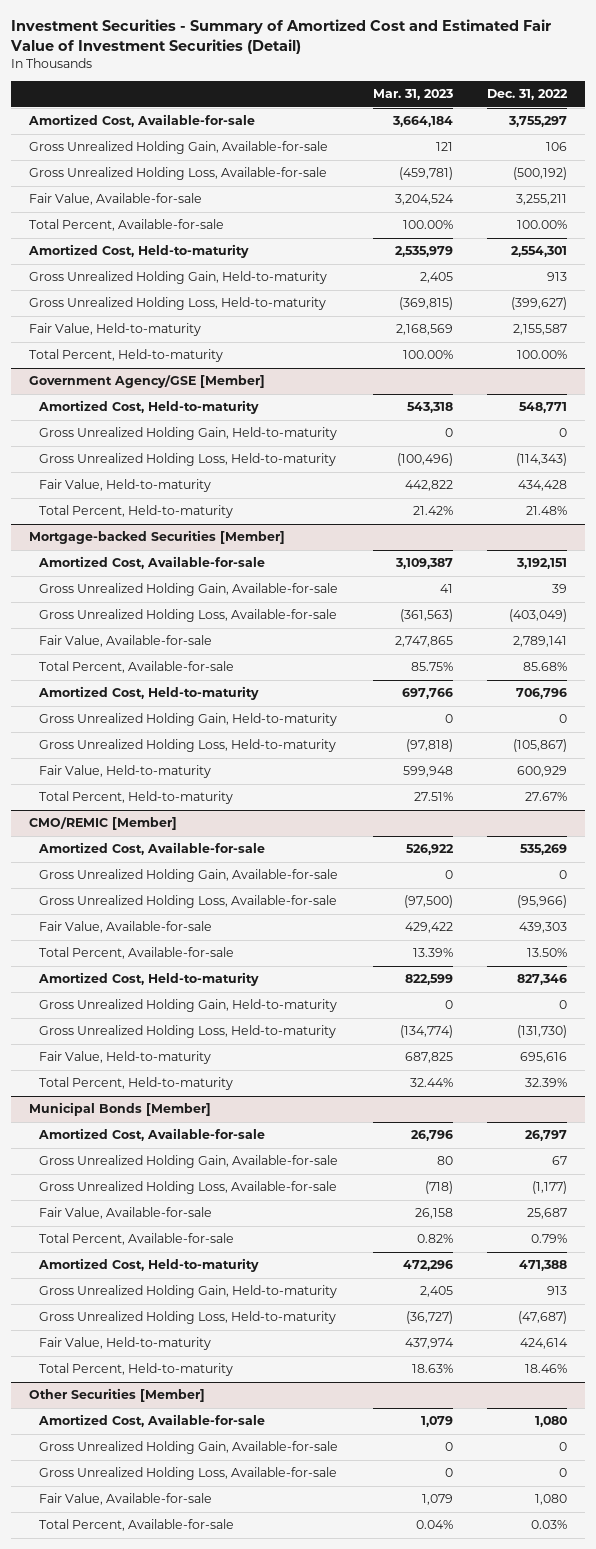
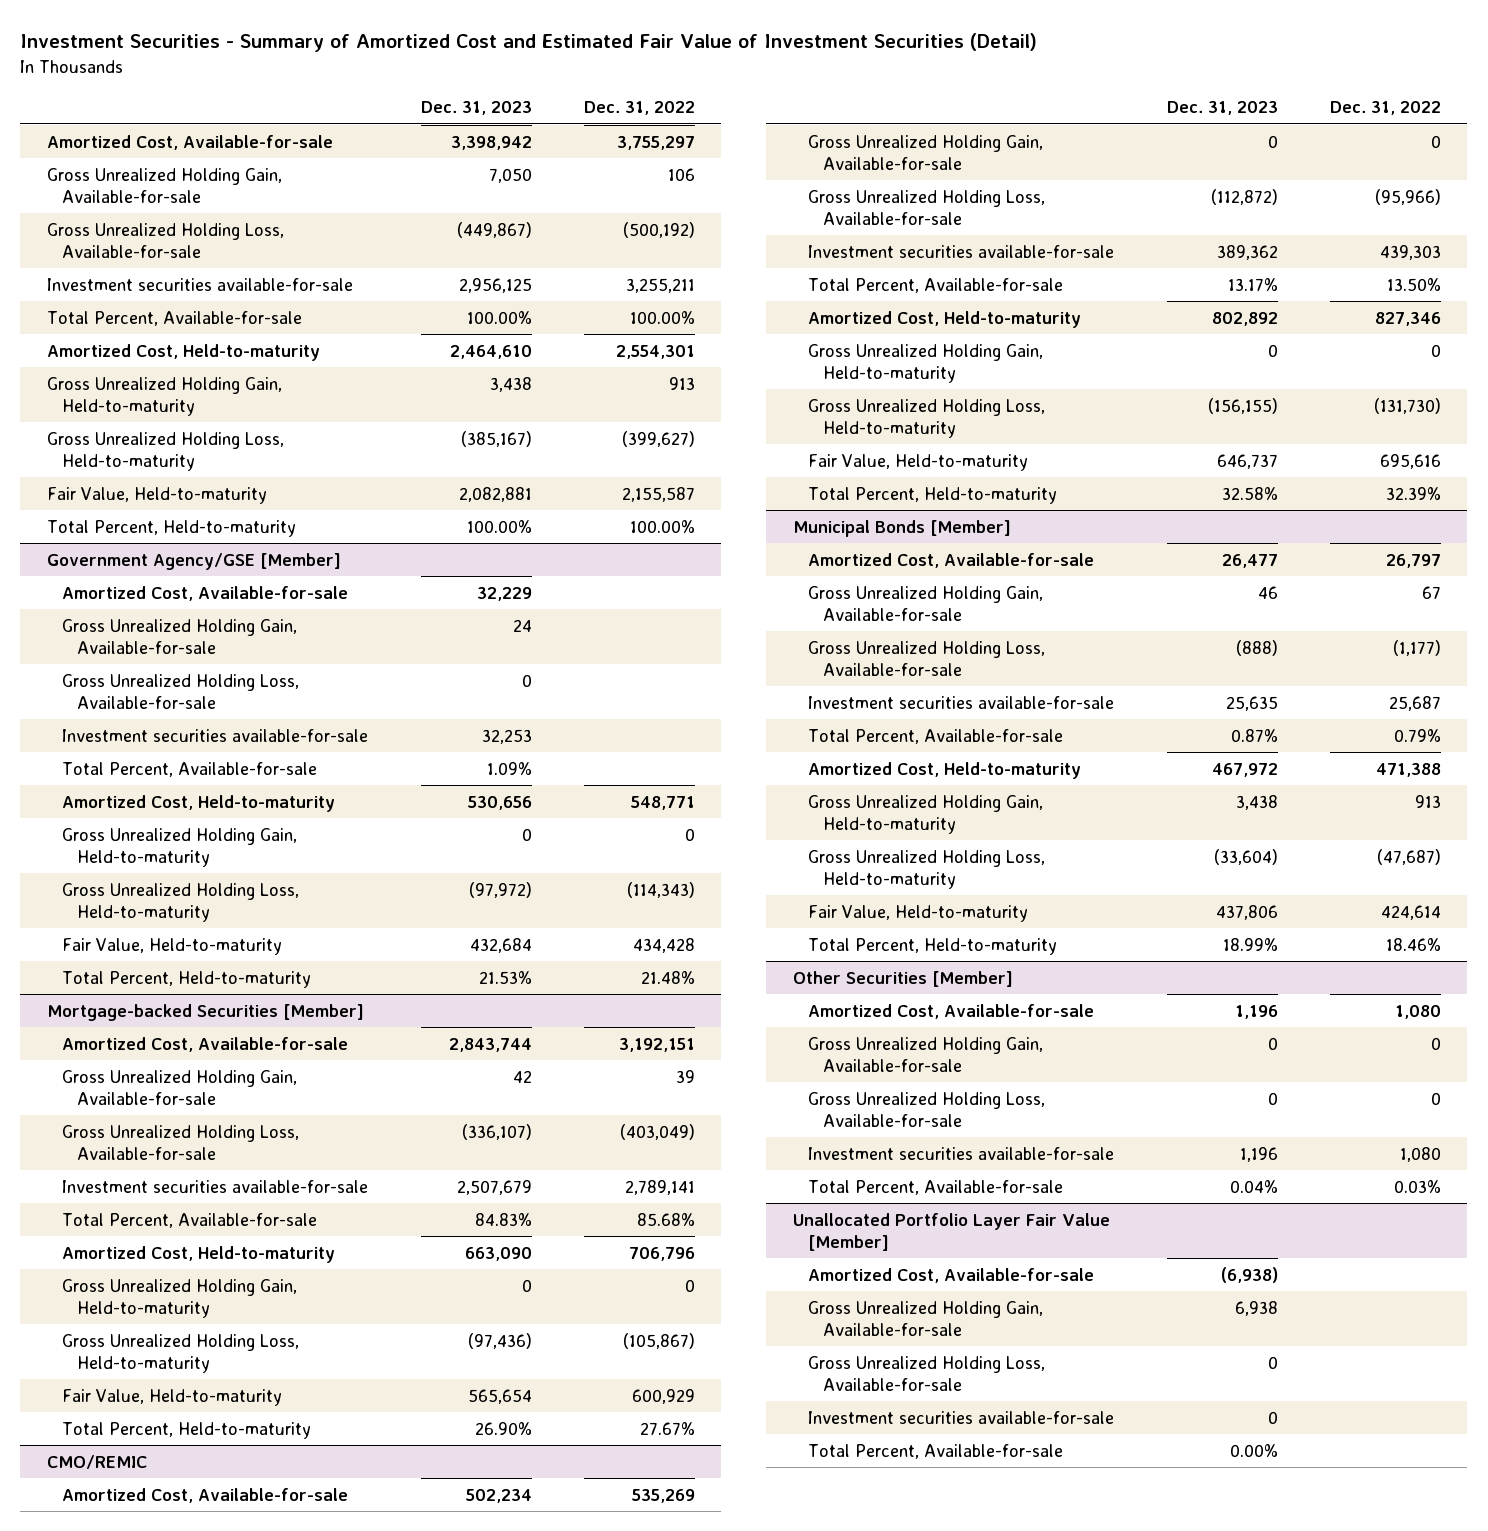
[372,88,453,100] Mar. 31, 2023 -> none
none -> [420,101,532,116] Dec. 31, 2023
[28,193,202,206] Fair Value, Available-for-sale -> [46,277,353,291] Investment securities available-for-sale
none -> [62,585,349,601] Amortized Cost, Available-for-sale
none -> [62,618,298,654] Gross Unrealized Holding Gain, Available-for-sale
none -> [62,673,300,709] Gross Unrealized Holding Loss, Available-for-sale
none -> [62,728,369,742] Investment securities available-for-sale
none -> [62,761,318,777] Total Percent, Available-for-sale
[38,635,212,648] Fair Value, Available-for-sale -> [62,1179,369,1193] Investment securities available-for-sale
[28,817,177,831] CMO/REMIC [Member] -> [46,1454,147,1469] CMO/REMIC
[38,921,212,934] Fair Value, Available-for-sale -> [808,244,1115,258] Investment securities available-for-sale
[38,1207,212,1220] Fair Value, Available-for-sale -> [808,695,1115,709] Investment securities available-for-sale
[38,1493,212,1506] Fair Value, Available-for-sale -> [808,1146,1115,1160] Investment securities available-for-sale
none -> [792,1212,1110,1251] Unallocated Portfolio Layer Fair Value [Member]
none -> [808,1267,1095,1283] Amortized Cost, Available-for-sale
none -> [808,1300,1044,1336] Gross Unrealized Holding Gain, Available-for-sale
none -> [808,1355,1046,1391] Gross Unrealized Holding Loss, Available-for-sale
none -> [808,1410,1115,1424] Investment securities available-for-sale
none -> [808,1443,1064,1459] Total Percent, Available-for-sale

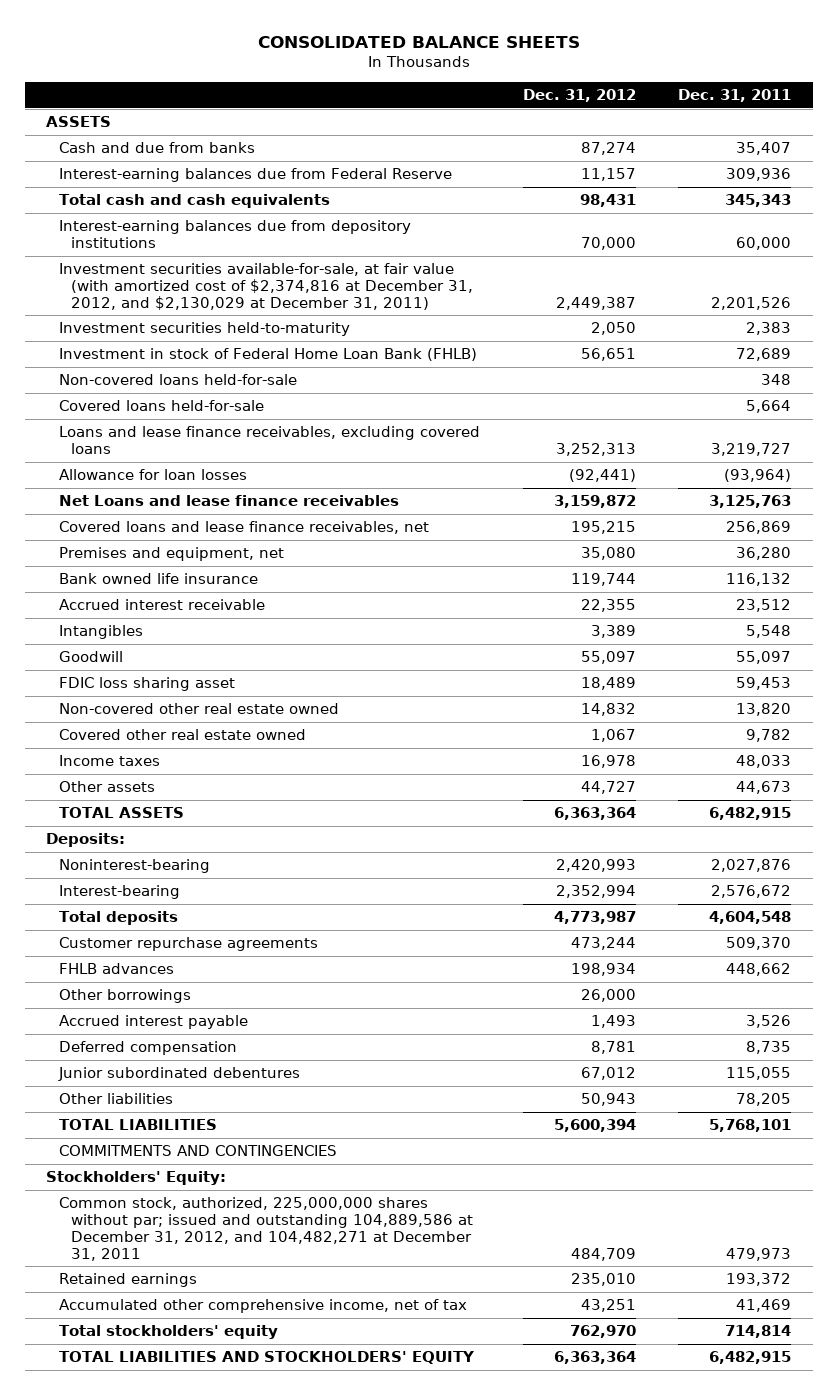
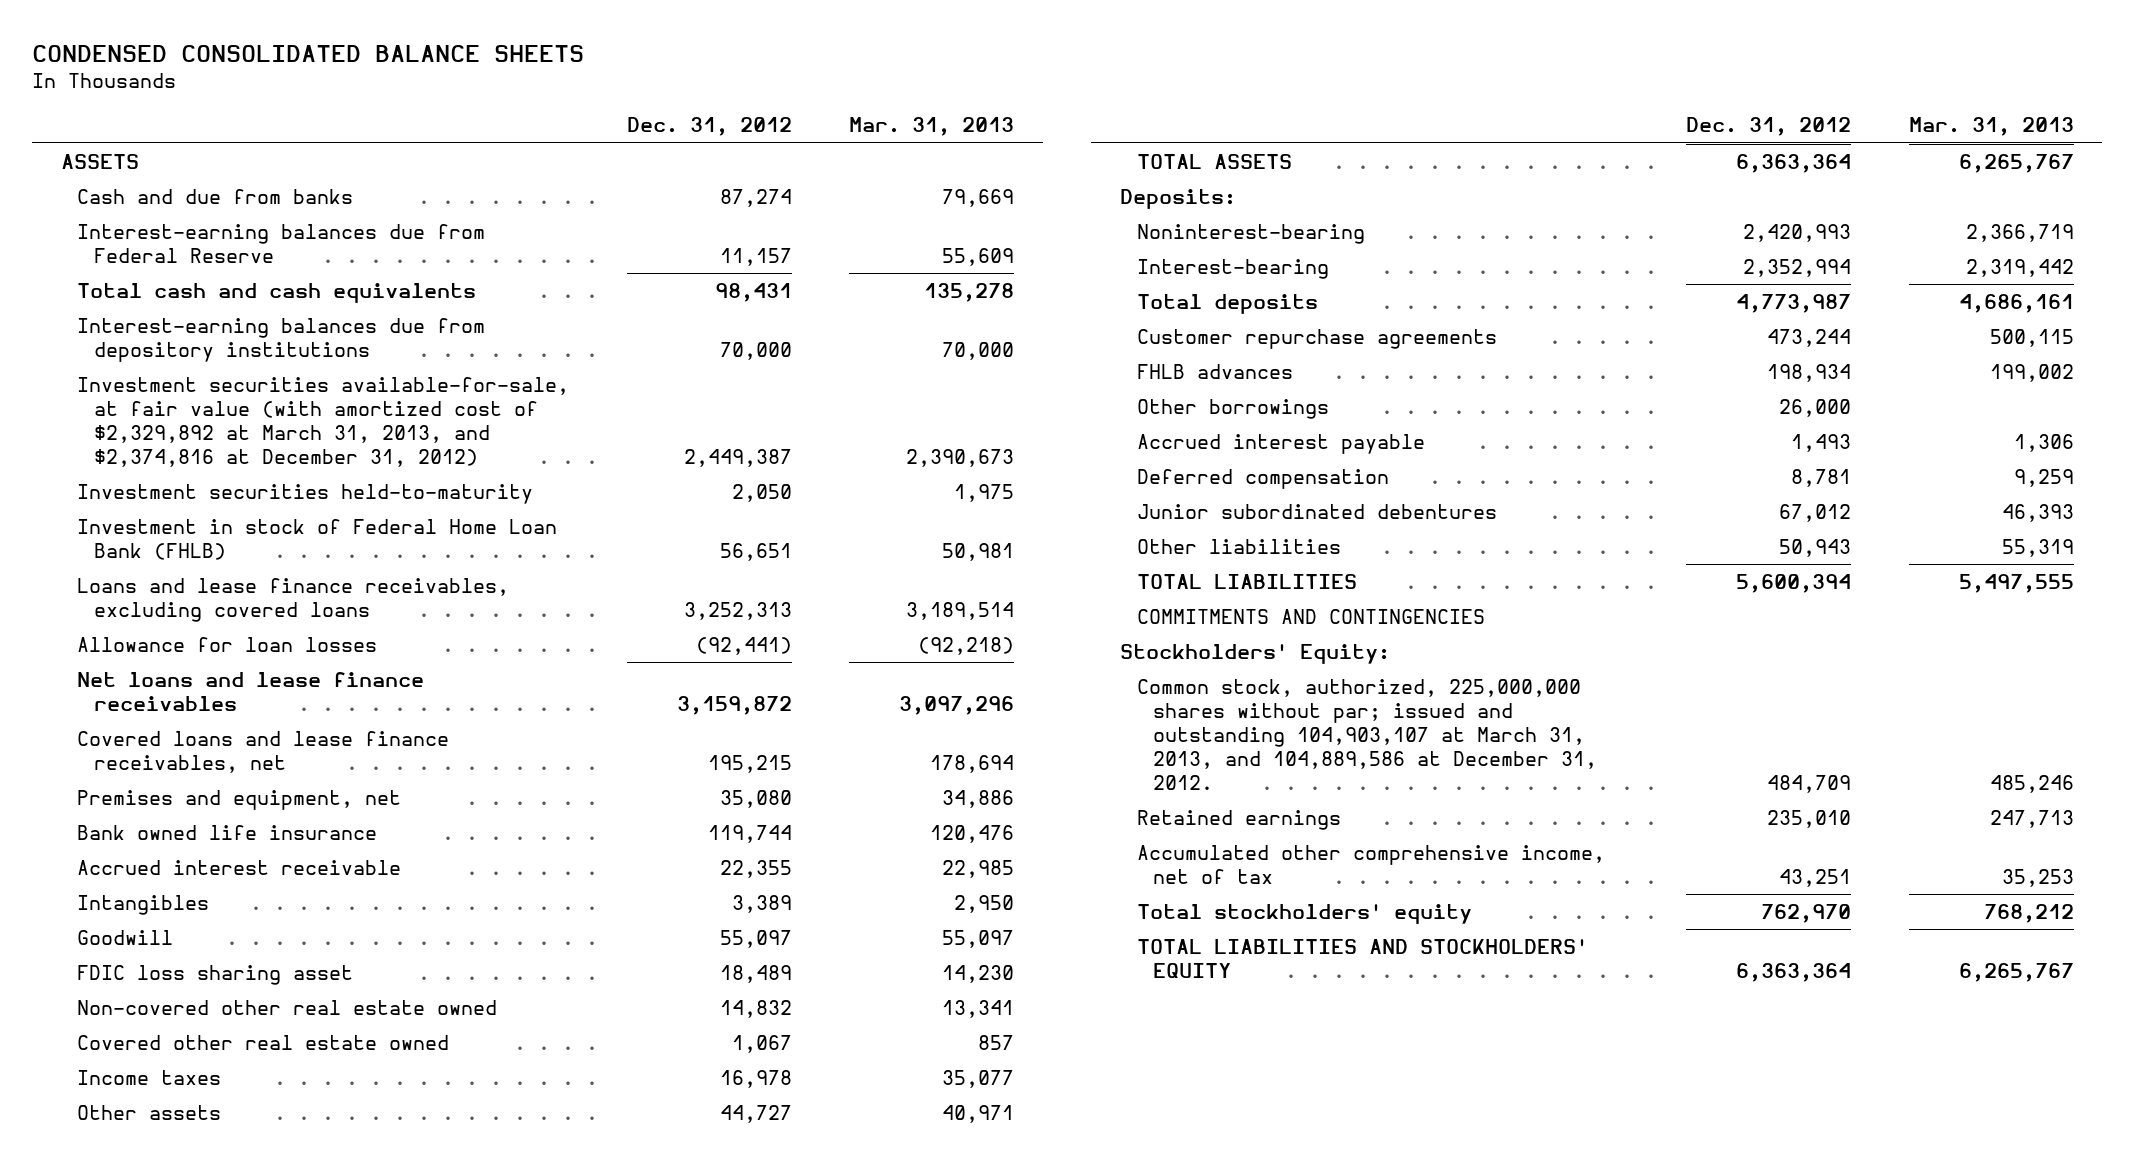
[257,35,580,48] CONSOLIDATED BALANCE SHEETS -> [31,44,584,62] CONDENSED CONSOLIDATED BALANCE SHEETS
[678,88,792,102] Dec. 31, 2011 -> none
none -> [849,117,1015,137] Mar. 31, 2013
[58,263,474,310] Investment securities available-for-sale, at fair value (with amortized cost of $2,374,816 at December 31, 2012, and $2,130,029 at December 31, 2011) -> [77,377,570,467] Investment securities available-for-sale, at fair value (with amortized cost of $2,329,892 at March 31, 2013, and $2,374,816 at December 31, 2012)
[58,374,297,386] Non-covered loans held-for-sale -> none
[58,400,264,412] Covered loans held-for-sale -> none
[58,495,399,507] Net Loans and lease finance receivables -> [77,672,425,711] Net loans and lease finance receivables
[58,1197,474,1261] Common stock, authorized, 225,000,000 shares without par; issued and outstanding 104,889,586 at December 31, 2012, and 104,482,271 at December 31, 2011 -> [1136,679,1598,790] Common stock, authorized, 225,000,000 shares without par; issued and outstanding 104,903,107 at March 31, 2013, and 104,889,586 at December 31, 2012.

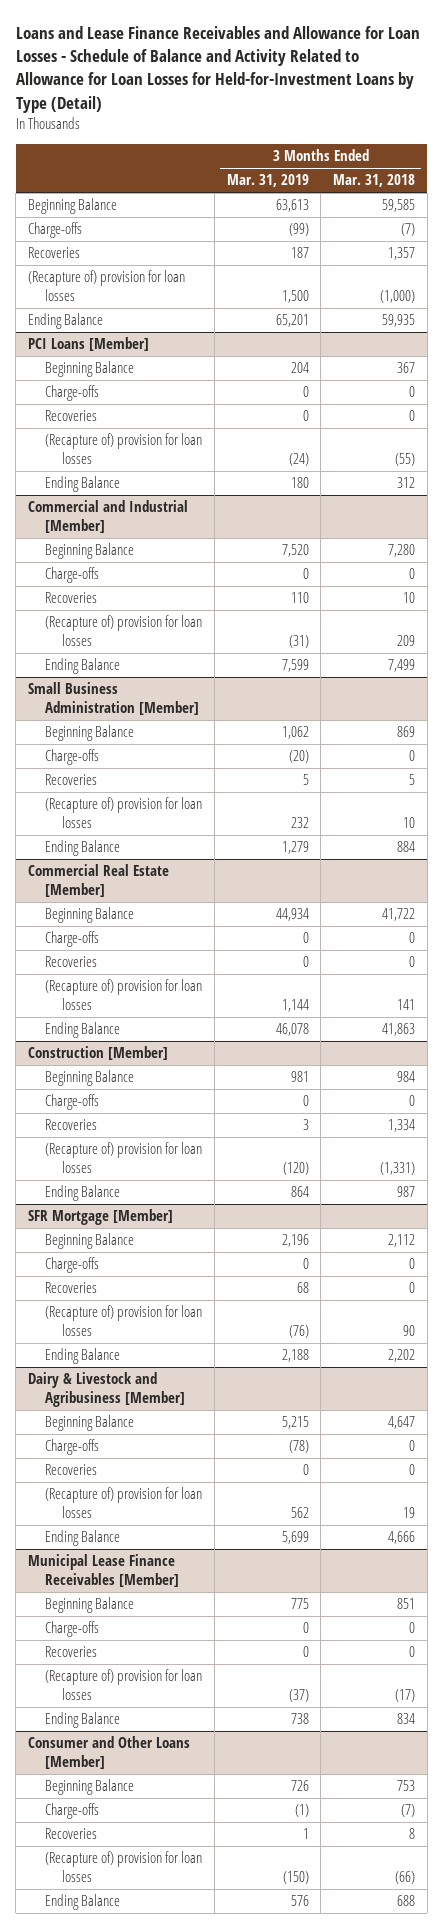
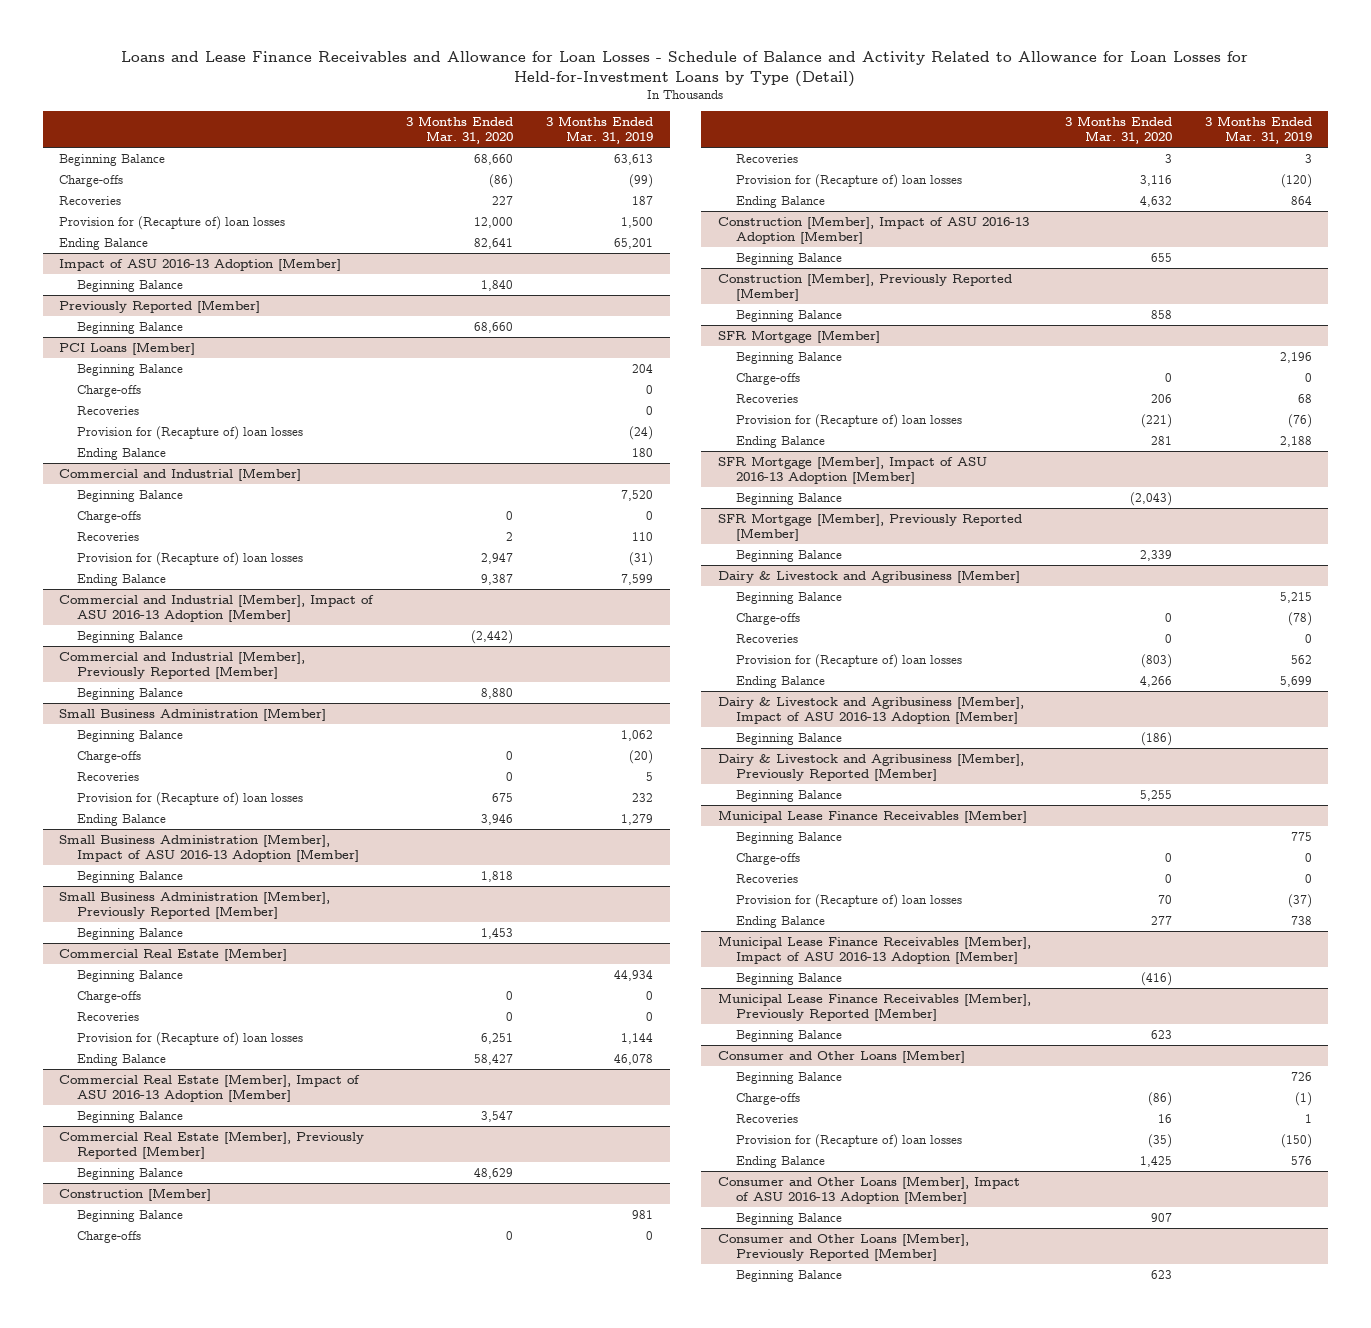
[333,174,416,188] Mar. 31, 2018 -> none
none -> [406,116,514,145] 3 Months Ended Mar. 31, 2020
[27,270,185,302] (Recapture of) provision for loan losses -> [59,215,286,230] Provision for (Recapture of) loan losses
none -> [59,257,342,271] Impact of ASU 2016-13 Adoption [Member]
none -> [77,279,184,292] Beginning Balance
none -> [59,299,261,313] Previously Reported [Member]
none -> [77,321,184,334] Beginning Balance
[45,433,203,465] (Recapture of) provision for loan losses -> [77,425,304,440] Provision for (Recapture of) loan losses
[45,615,203,647] (Recapture of) provision for loan losses -> [77,551,304,566] Provision for (Recapture of) loan losses
none -> [59,593,375,622] Commercial and Industrial [Member], Impact of ASU 2016-13 Adoption [Member]
none -> [77,630,184,643] Beginning Balance
none -> [59,650,306,679] Commercial and Industrial [Member], Previously Reported [Member]
none -> [77,687,184,700] Beginning Balance
[45,797,203,829] (Recapture of) provision for loan losses -> [77,791,304,806] Provision for (Recapture of) loan losses
none -> [59,833,360,862] Small Business Administration [Member], Impact of ASU 2016-13 Adoption [Member]
none -> [77,870,184,883] Beginning Balance
none -> [59,890,331,919] Small Business Administration [Member], Previously Reported [Member]
none -> [77,927,184,940] Beginning Balance
[45,979,203,1011] (Recapture of) provision for loan losses -> [77,1031,304,1046] Provision for (Recapture of) loan losses
none -> [59,1073,361,1102] Commercial Real Estate [Member], Impact of ASU 2016-13 Adoption [Member]
none -> [77,1110,184,1123] Beginning Balance
none -> [59,1130,365,1159] Commercial Real Estate [Member], Previously Reported [Member]
none -> [77,1167,184,1180] Beginning Balance
[45,1142,203,1174] (Recapture of) provision for loan losses -> [735,173,962,188] Provision for (Recapture of) loan losses
none -> [717,215,1029,244] Construction [Member], Impact of ASU 2016-13 Adoption [Member]
none -> [735,252,842,265] Beginning Balance
none -> [717,272,1012,301] Construction [Member], Previously Reported [Member]
none -> [735,309,842,322] Beginning Balance
[45,1305,203,1337] (Recapture of) provision for loan losses -> [735,413,962,428] Provision for (Recapture of) loan losses
none -> [717,455,987,484] SFR Mortgage [Member], Impact of ASU 2016-13 Adoption [Member]
none -> [735,492,842,505] Beginning Balance
none -> [717,512,1022,541] SFR Mortgage [Member], Previously Reported [Member]
none -> [735,549,842,562] Beginning Balance
[45,1487,203,1519] (Recapture of) provision for loan losses -> [735,653,962,668] Provision for (Recapture of) loan losses
none -> [717,695,1024,724] Dairy & Livestock and Agribusiness [Member], Impact of ASU 2016-13 Adoption [Member]
none -> [735,732,842,745] Beginning Balance
none -> [717,752,1024,781] Dairy & Livestock and Agribusiness [Member], Previously Reported [Member]
none -> [735,789,842,802] Beginning Balance
[45,1669,203,1701] (Recapture of) provision for loan losses -> [735,893,962,908] Provision for (Recapture of) loan losses
none -> [717,935,1031,964] Municipal Lease Finance Receivables [Member], Impact of ASU 2016-13 Adoption [Member]
none -> [735,972,842,985] Beginning Balance
none -> [717,992,1031,1021] Municipal Lease Finance Receivables [Member], Previously Reported [Member]
none -> [735,1029,842,1042] Beginning Balance
[45,1851,203,1883] (Recapture of) provision for loan losses -> [735,1133,962,1148] Provision for (Recapture of) loan losses
none -> [717,1175,1020,1204] Consumer and Other Loans [Member], Impact of ASU 2016-13 Adoption [Member]
none -> [735,1212,842,1225] Beginning Balance
none -> [717,1232,969,1261] Consumer and Other Loans [Member], Previously Reported [Member]
none -> [735,1269,842,1282] Beginning Balance

